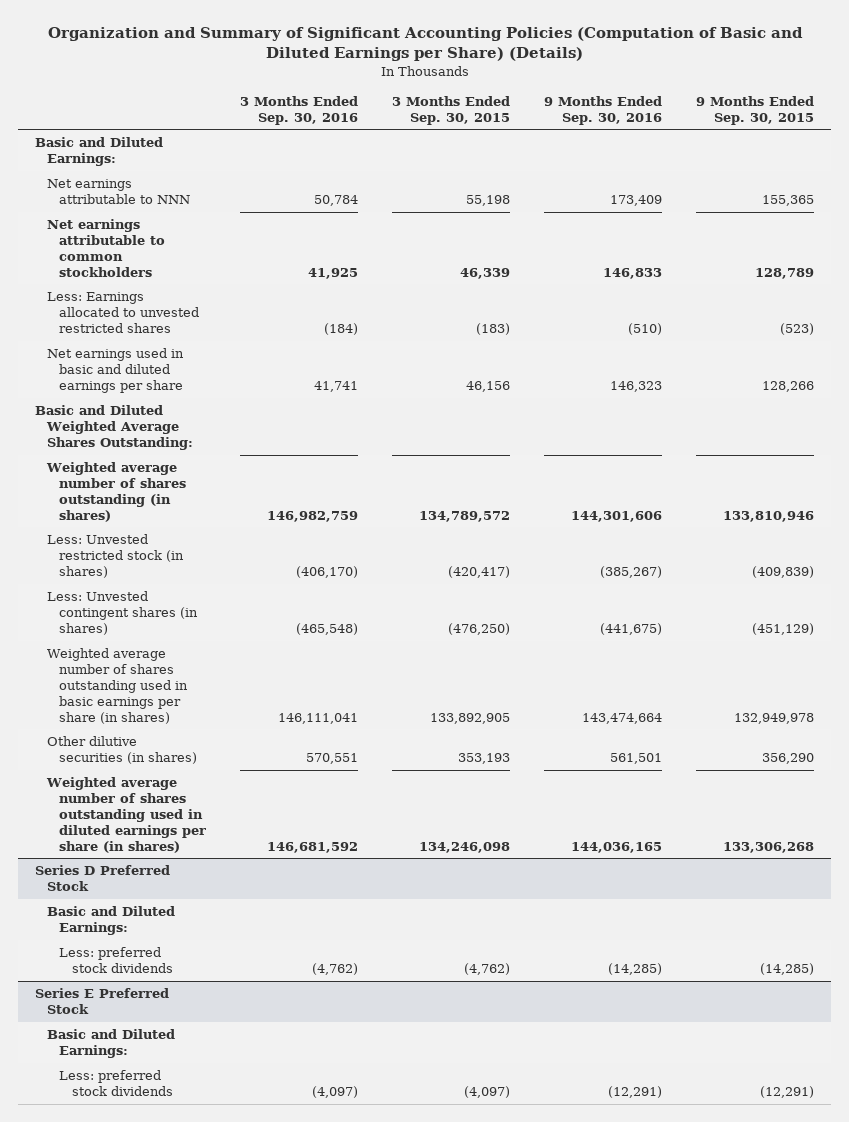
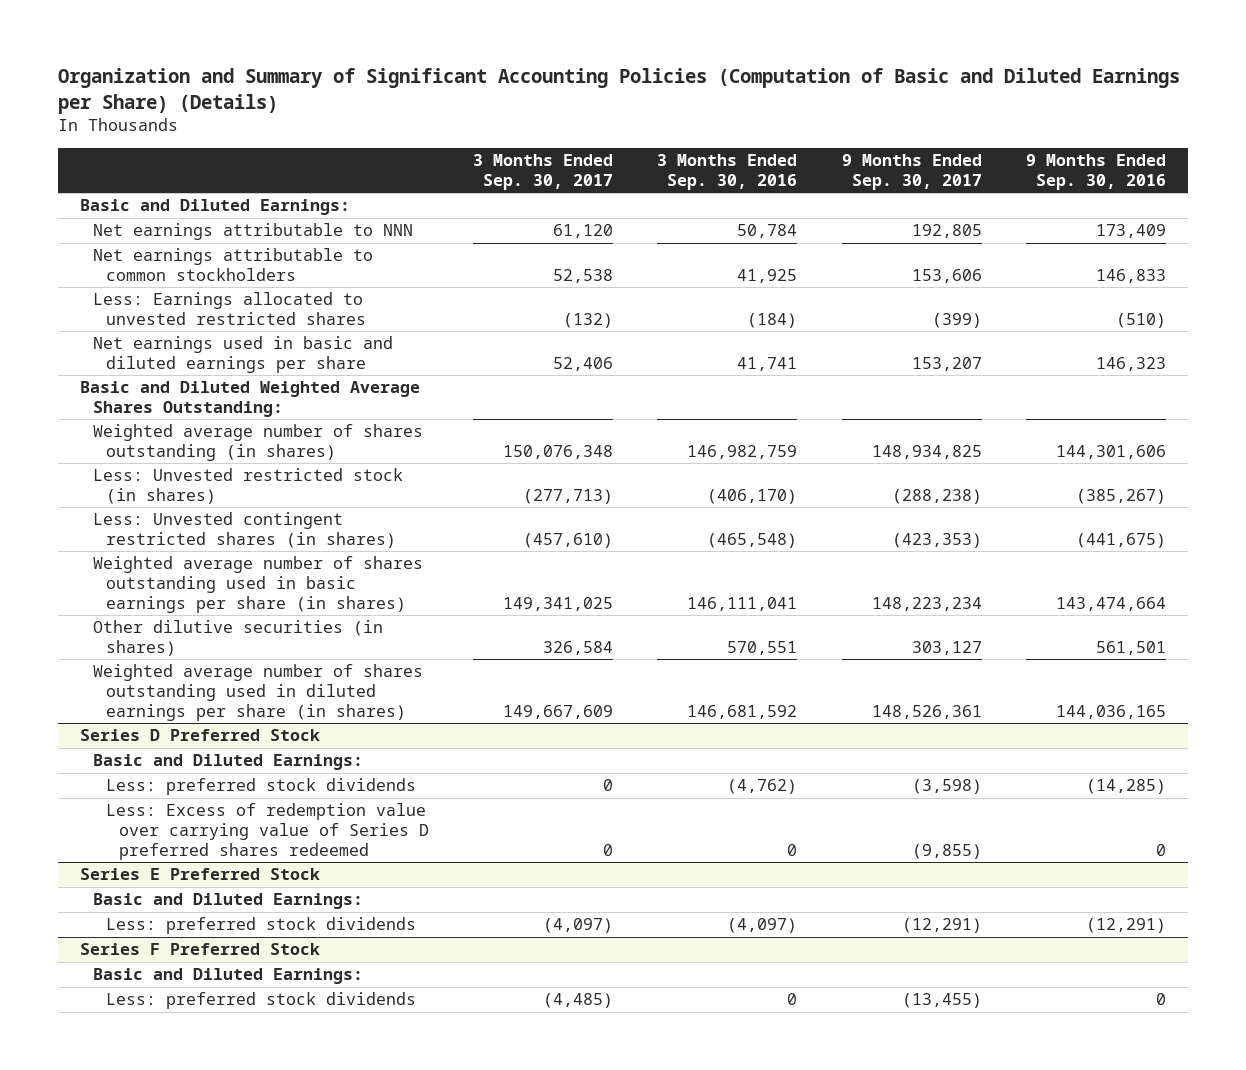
[392,95,511,125] 3 Months Ended Sep. 30, 2015 -> none
[696,95,815,125] 9 Months Ended Sep. 30, 2015 -> none
none -> [473,154,614,190] 3 Months Ended Sep. 30, 2017
none -> [841,154,982,190] 9 Months Ended Sep. 30, 2017
[47,591,199,635] Less: Unvested contingent shares (in shares) -> [92,512,396,548] Less: Unvested contingent restricted shares (in shares)
none -> [105,803,430,860] Less: Excess of redemption value over carrying value of Series D preferred shares redeemed
none -> [79,943,320,956] Series F Preferred Stock
none -> [92,968,363,985] Basic and Diluted Earnings:
none -> [105,992,416,1010] Less: preferred stock dividends

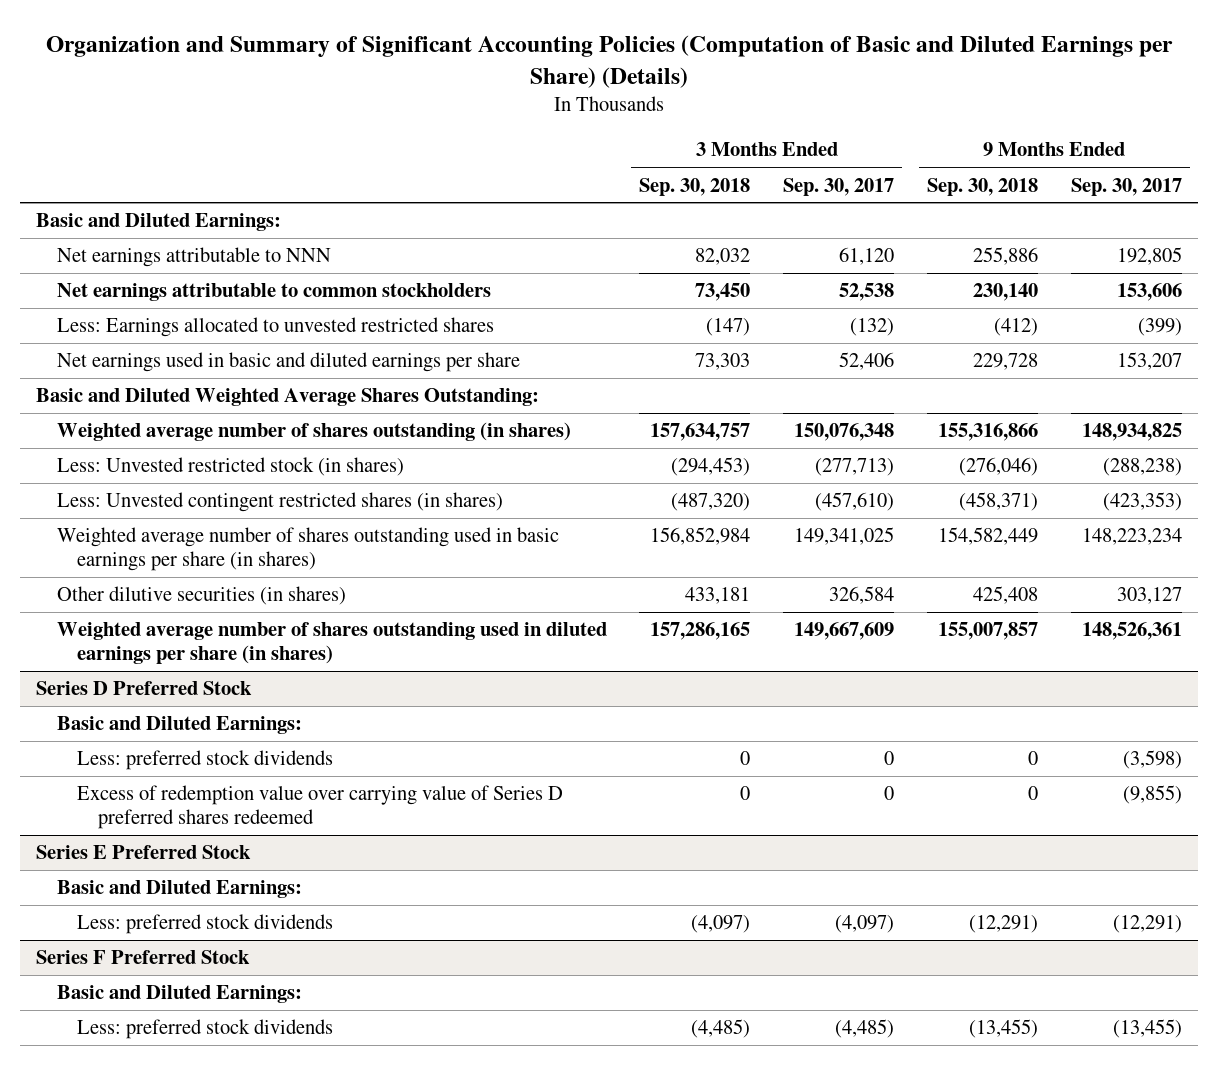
[657,154,798,190] 3 Months Ended Sep. 30, 2016 -> none
[1025,154,1166,190] 9 Months Ended Sep. 30, 2016 -> none
none -> [639,177,751,196] Sep. 30, 2018
none -> [926,177,1038,196] Sep. 30, 2018
[105,803,430,860] Less: Excess of redemption value over carrying value of Series D preferred shares redeemed -> [77,785,564,830] Excess of redemption value over carrying value of Series D preferred shares redeemed

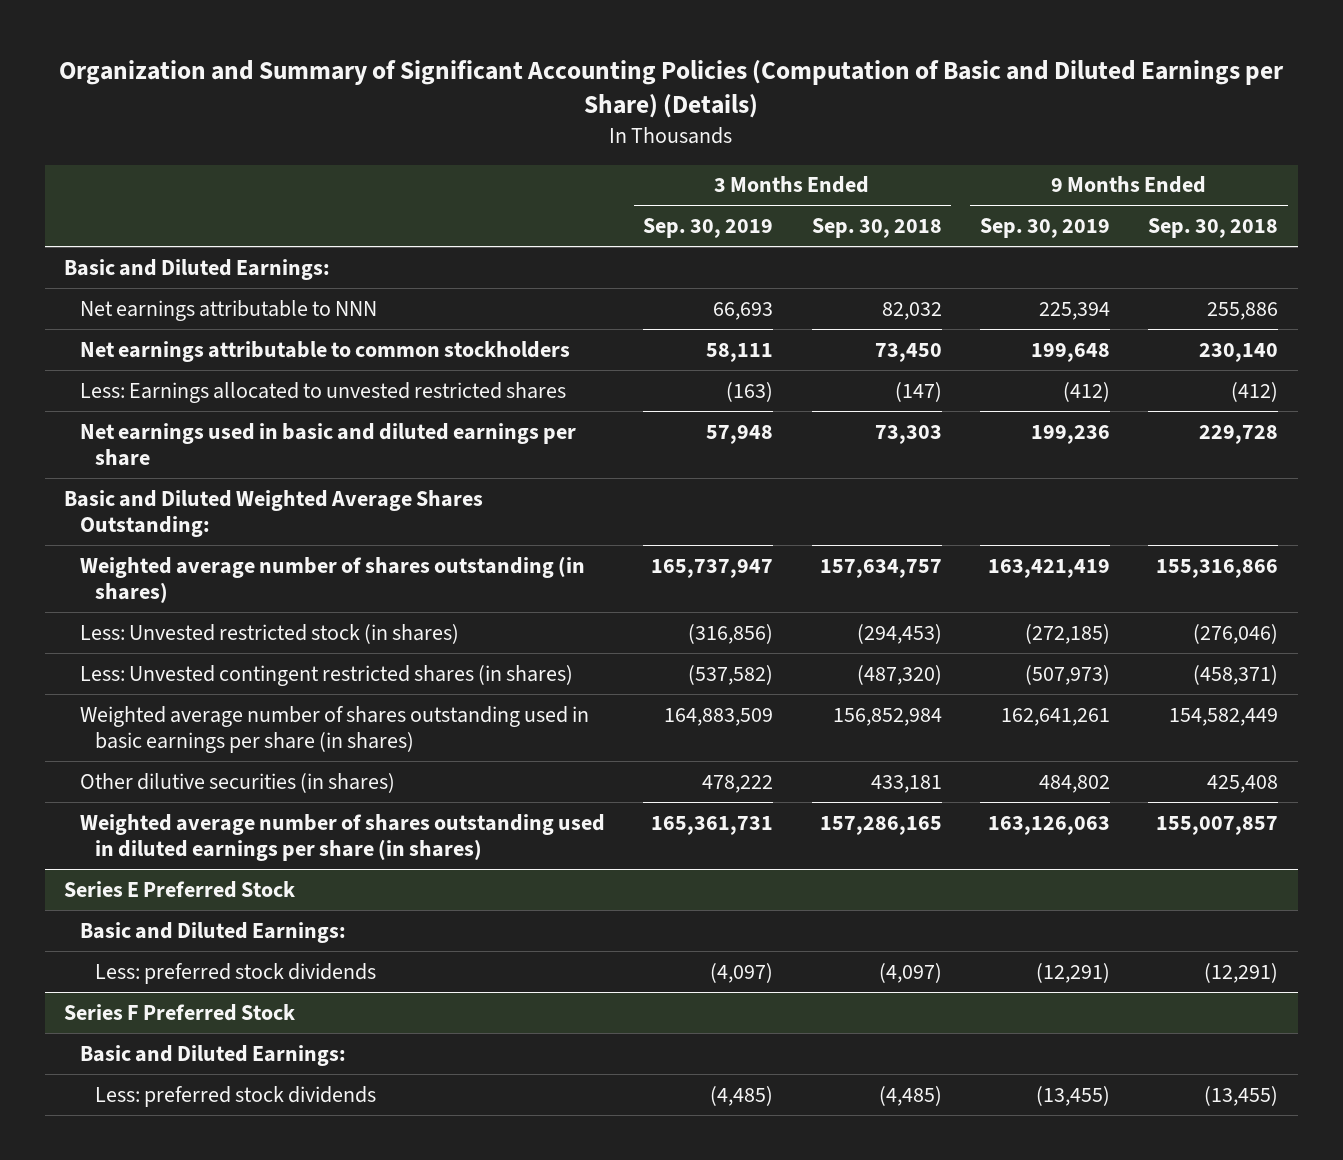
[783,177,895,196] Sep. 30, 2017 -> none
[1070,177,1182,196] Sep. 30, 2017 -> none
none -> [643,218,774,239] Sep. 30, 2019
none -> [979,218,1110,239] Sep. 30, 2019
[35,681,252,696] Series D Preferred Stock -> none
[56,716,302,735] Basic and Diluted Earnings: -> none
[77,750,334,771] Less: preferred stock dividends -> none
[77,785,564,830] Excess of redemption value over carrying value of Series D preferred shares redeemed -> none

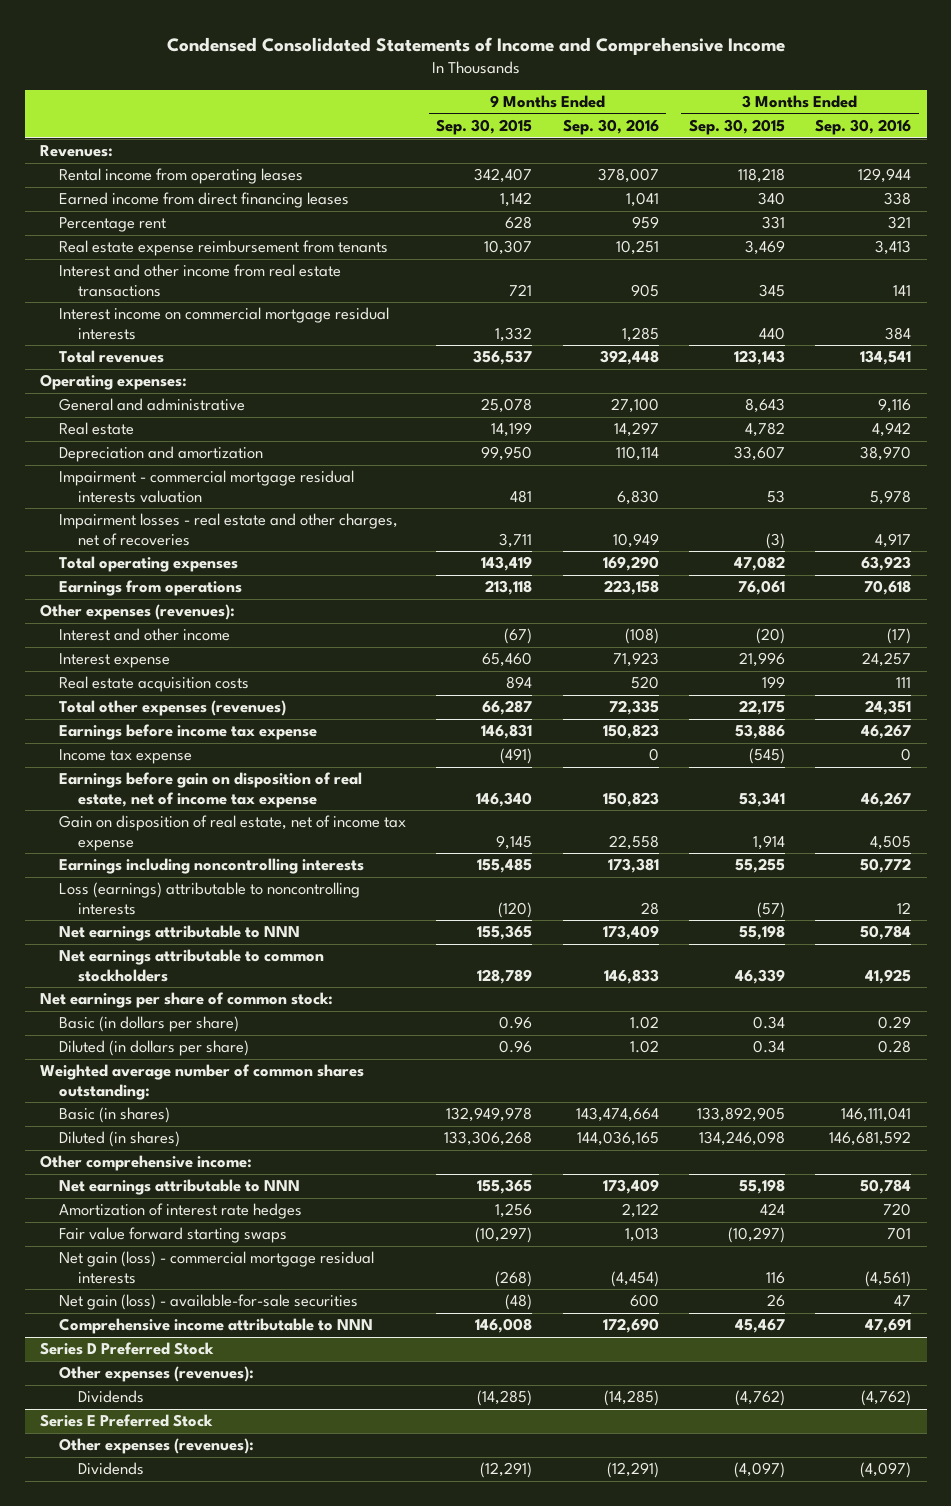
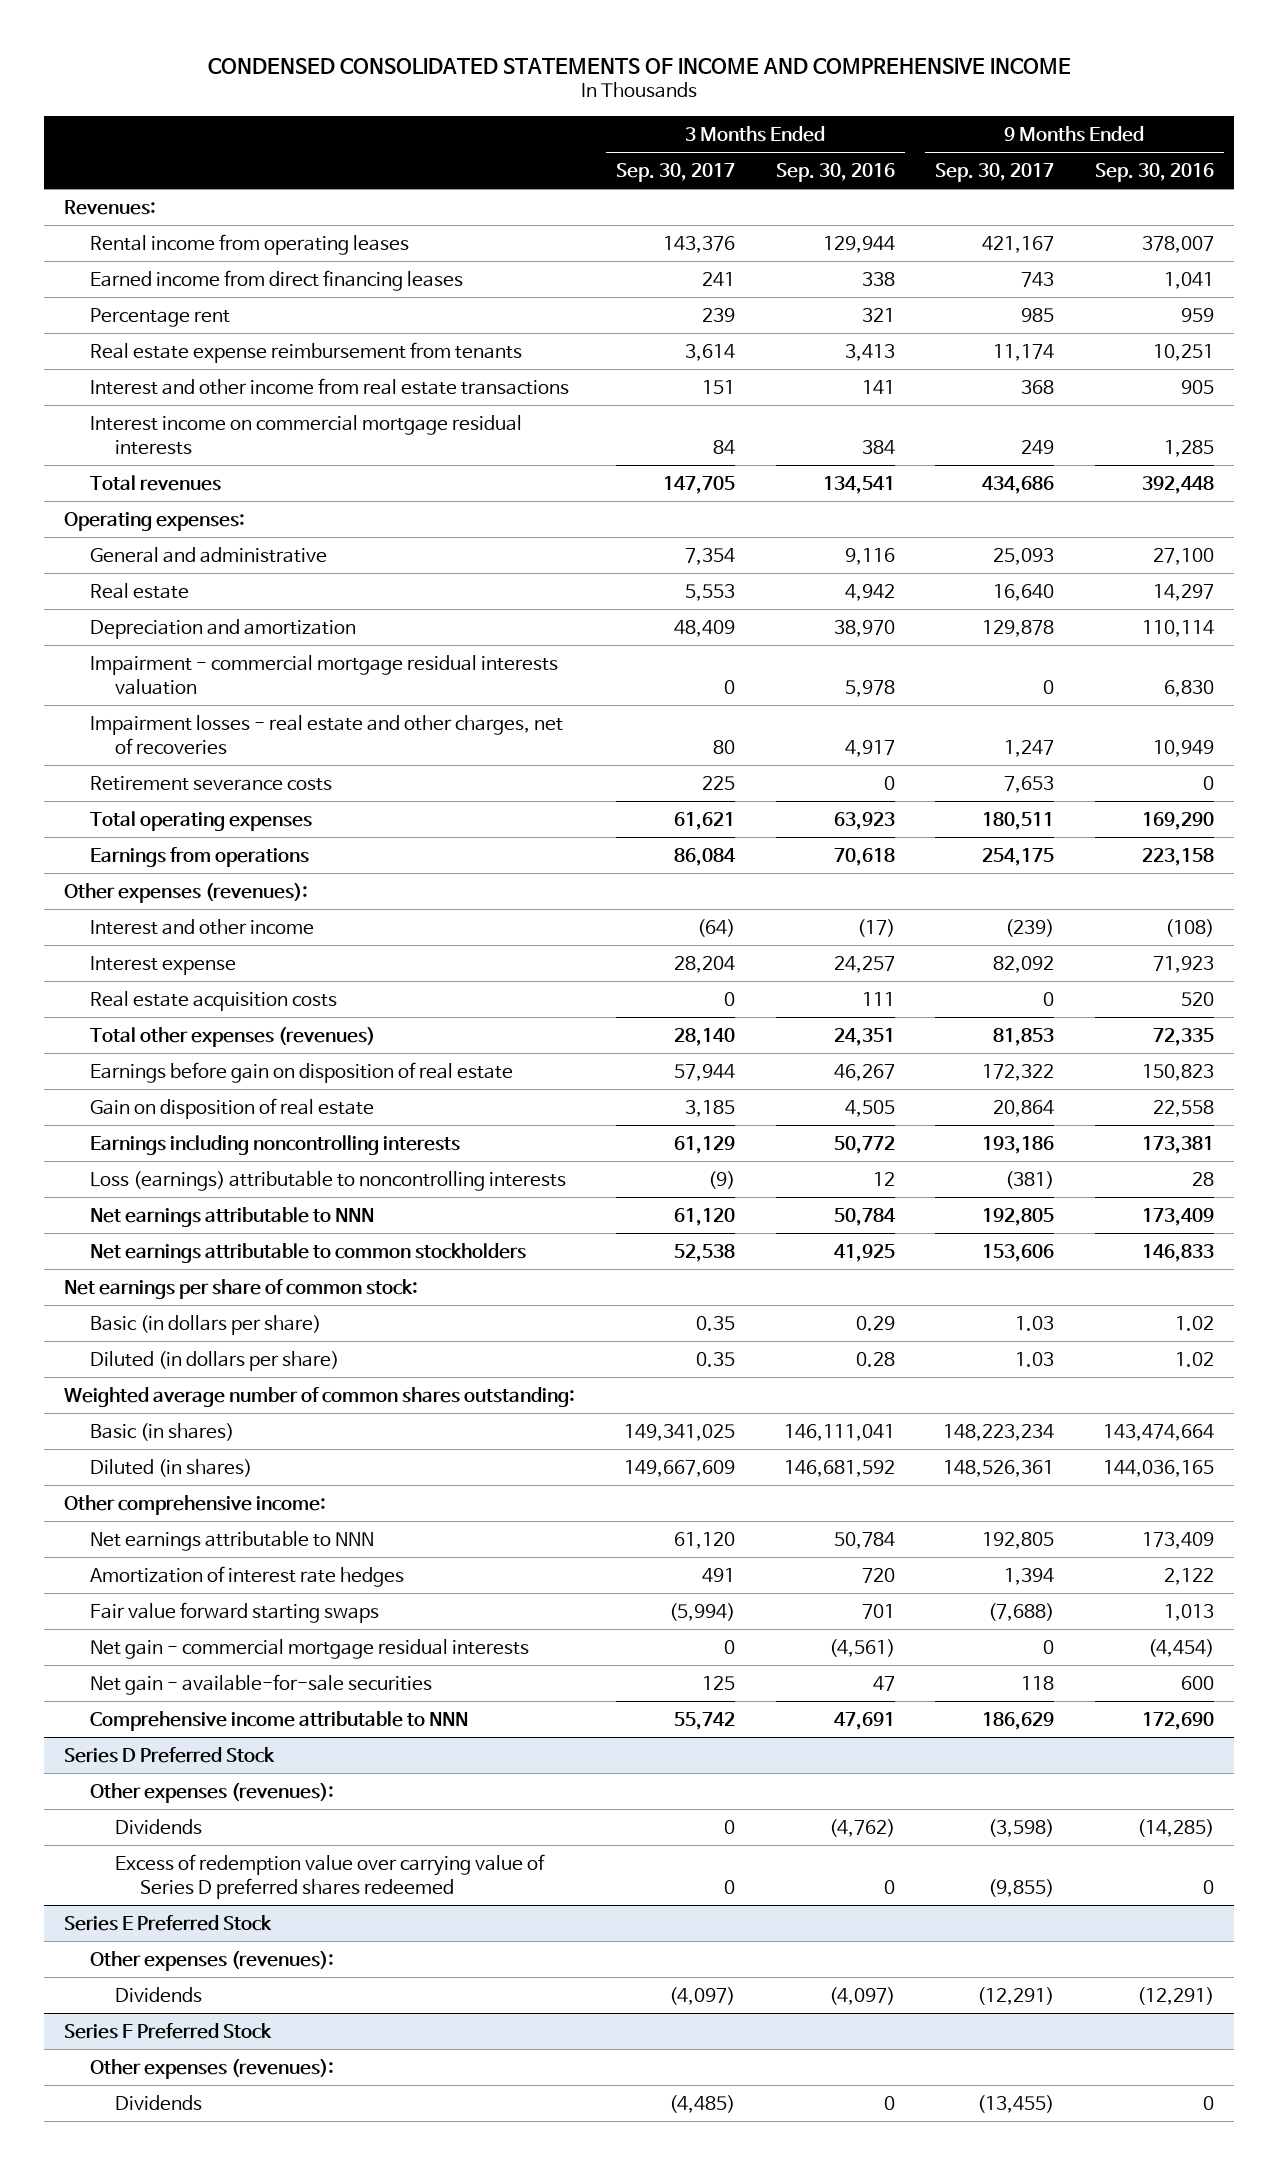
[166,36,785,55] Condensed Consolidated Statements of Income and Comprehensive Income -> [208,57,1072,74] CONDENSED CONSOLIDATED STATEMENTS OF INCOME AND COMPREHENSIVE INCOME
[436,119,533,136] Sep. 30, 2015 -> none
[689,119,786,136] Sep. 30, 2015 -> none
none -> [615,162,735,182] Sep. 30, 2017
none -> [935,162,1055,182] Sep. 30, 2017
none -> [89,775,332,791] Retirement severance costs
[59,724,318,741] Earnings before income tax expense -> none
[59,749,193,765] Income tax expense -> none
[59,772,363,808] Earnings before gain on disposition of real estate, net of income tax expense -> [89,1061,513,1083] Earnings before gain on disposition of real estate
[59,815,407,851] Gain on disposition of real estate, net of income tax expense -> [89,1097,374,1119] Gain on disposition of real estate
[59,1251,375,1284] Net gain (loss) - commercial mortgage residual interests -> [89,1638,529,1659] Net gain - commercial mortgage residual interests
[59,1294,359,1311] Net gain (loss) - available-for-sale securities -> [89,1673,432,1695] Net gain - available-for-sale securities
none -> [114,1853,545,1899] Excess of redemption value over carrying value of Series D preferred shares redeemed
none -> [64,2022,273,2039] Series F Preferred Stock
none -> [89,2058,334,2079] Other expenses (revenues):
none -> [114,2094,202,2111] Dividends

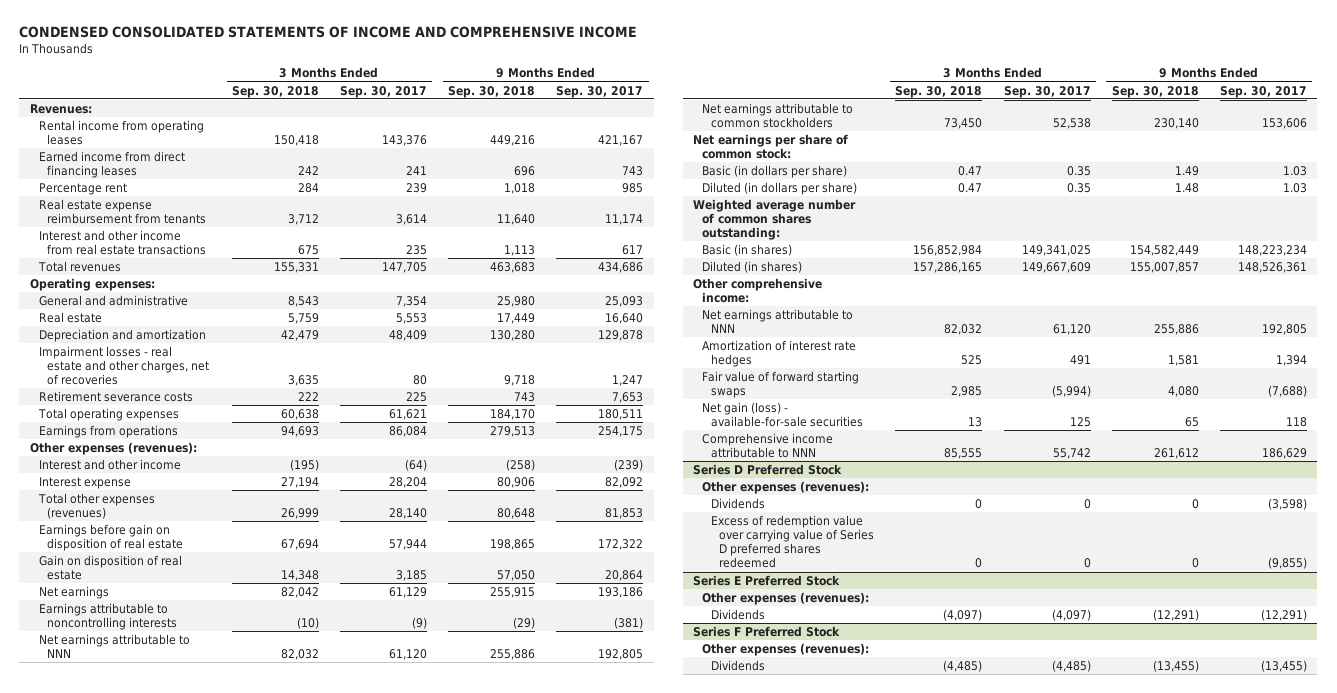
[775,162,895,182] Sep. 30, 2016 -> none
[1094,162,1214,182] Sep. 30, 2016 -> none
none -> [231,85,319,98] Sep. 30, 2018
none -> [448,85,536,98] Sep. 30, 2018
[89,414,522,455] Interest income on commercial mortgage residual interests -> none
[701,379,735,394] 151 -> [406,244,428,255] 235
[1021,379,1055,394] 368 -> [622,244,644,255] 617
[89,654,558,695] Impairment - commercial mortgage residual interests valuation -> none
[89,990,337,1011] Real estate acquisition costs -> none
[89,1134,460,1155] Earnings including noncontrolling interests -> [38,585,109,599] Net earnings
[89,1170,566,1191] Loss (earnings) attributable to noncontrolling interests -> [38,602,178,630] Earnings attributable to noncontrolling interests
[89,1638,529,1659] Net gain - commercial mortgage residual interests -> none
[89,1601,379,1623] Fair value forward starting swaps -> [702,370,860,398] Fair value of forward starting swaps
[89,1673,432,1695] Net gain - available-for-sale securities -> [702,401,863,427] Net gain (loss) - available-for-sale securities

